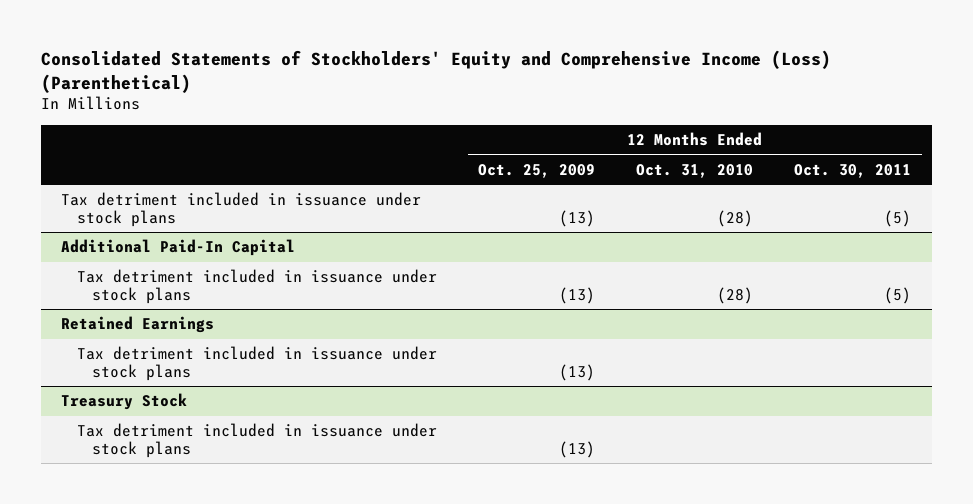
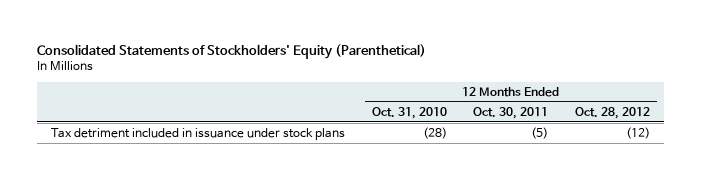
[40,49,831,93] Consolidated Statements of Stockholders' Equity and Comprehensive Income (Loss) (Parenthetical) -> [37,43,427,59] Consolidated Statements of Stockholders' Equity (Parenthetical)
[477,163,595,178] Oct. 25, 2009 -> none
none -> [575,106,651,119] Oct. 28, 2012
[61,239,296,257] Additional Paid-In Capital -> none
[76,269,437,304] Tax detriment included in issuance under stock plans -> none
[61,316,215,334] Retained Earnings -> none
[76,346,437,381] Tax detriment included in issuance under stock plans -> none
[61,393,188,411] Treasury Stock -> none
[76,423,437,458] Tax detriment included in issuance under stock plans -> none

